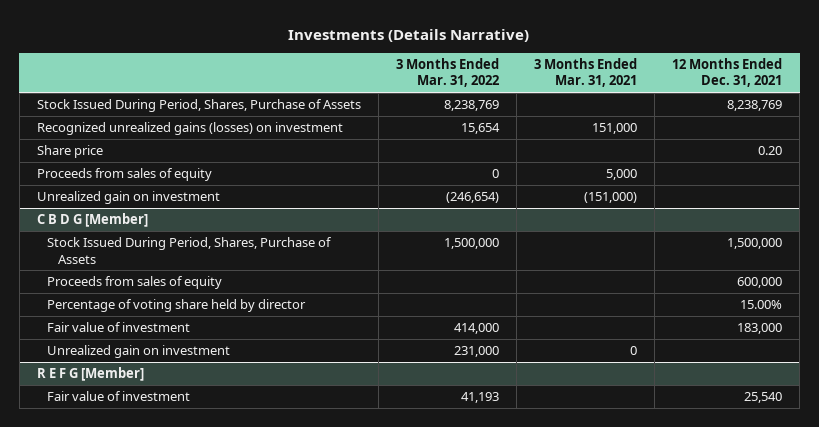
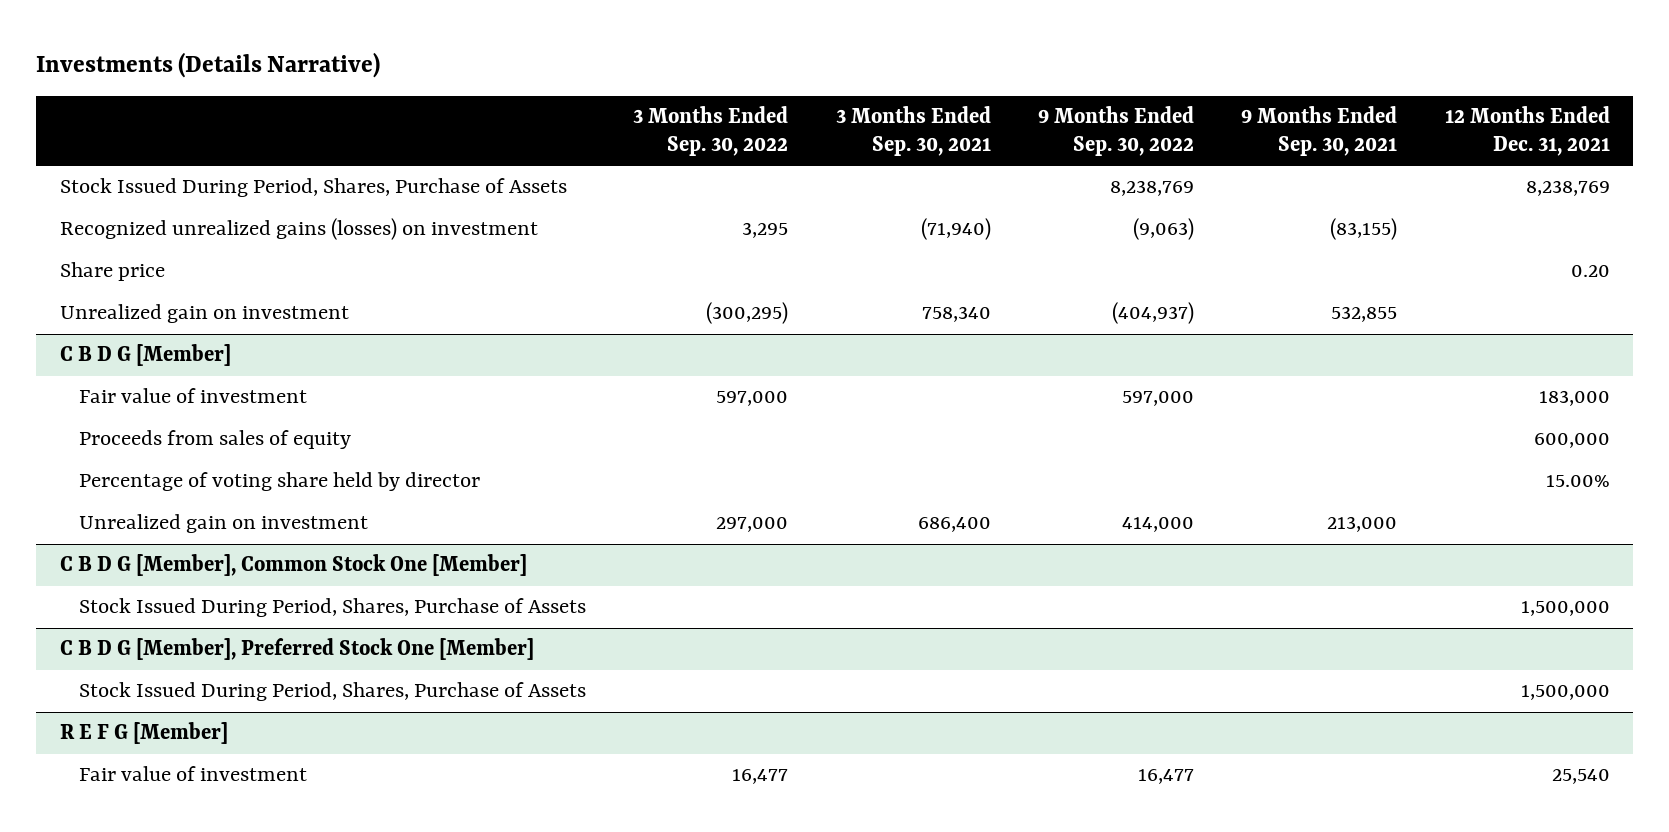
[395,57,499,88] 3 Months Ended Mar. 31, 2022 -> none
[534,57,638,88] 3 Months Ended Mar. 31, 2021 -> none
none -> [633,106,789,157] 3 Months Ended Sep. 30, 2022
none -> [835,106,991,157] 3 Months Ended Sep. 30, 2021
none -> [1037,106,1194,157] 9 Months Ended Sep. 30, 2022
none -> [1241,106,1398,157] 9 Months Ended Sep. 30, 2021
[36,168,212,182] Proceeds from sales of equity -> none
[47,237,333,264] Stock Issued During Period, Shares, Purchase of Assets -> none
[47,322,191,333] Fair value of investment -> [79,388,308,404] Fair value of investment
none -> [59,554,527,577] C B D G [Member], Common Stock One [Member]
none -> [79,598,587,618] Stock Issued During Period, Shares, Purchase of Assets
none -> [59,638,534,661] C B D G [Member], Preferred Stock One [Member]
none -> [79,682,587,702] Stock Issued During Period, Shares, Purchase of Assets

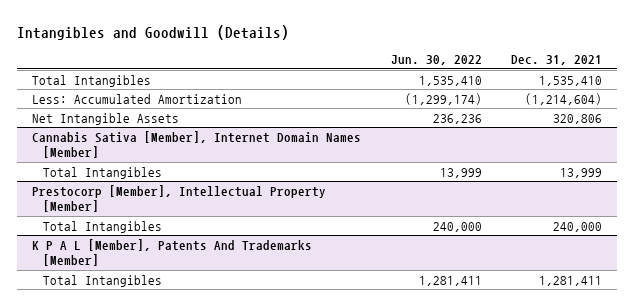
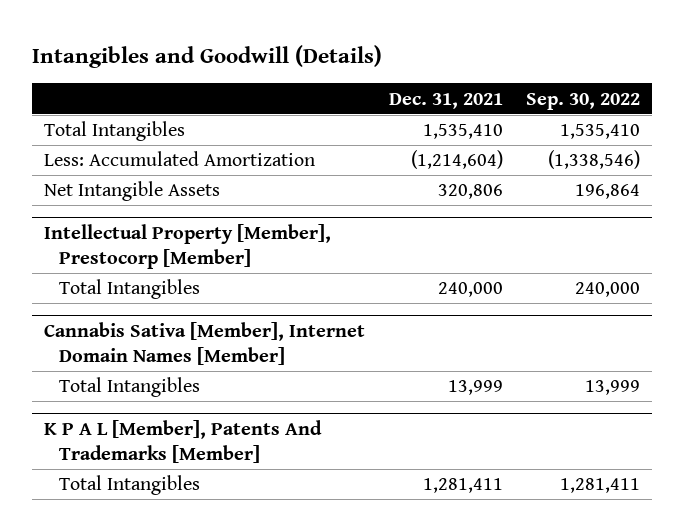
[390,55,482,66] Jun. 30, 2022 -> none
none -> [526,92,641,110] Sep. 30, 2022
none -> [43,223,331,269] Intellectual Property [Member], Prestocorp [Member]
none -> [59,279,201,300] Total Intangibles
[32,184,327,213] Prestocorp [Member], Intellectual Property [Member] -> none
[42,220,162,233] Total Intangibles -> none

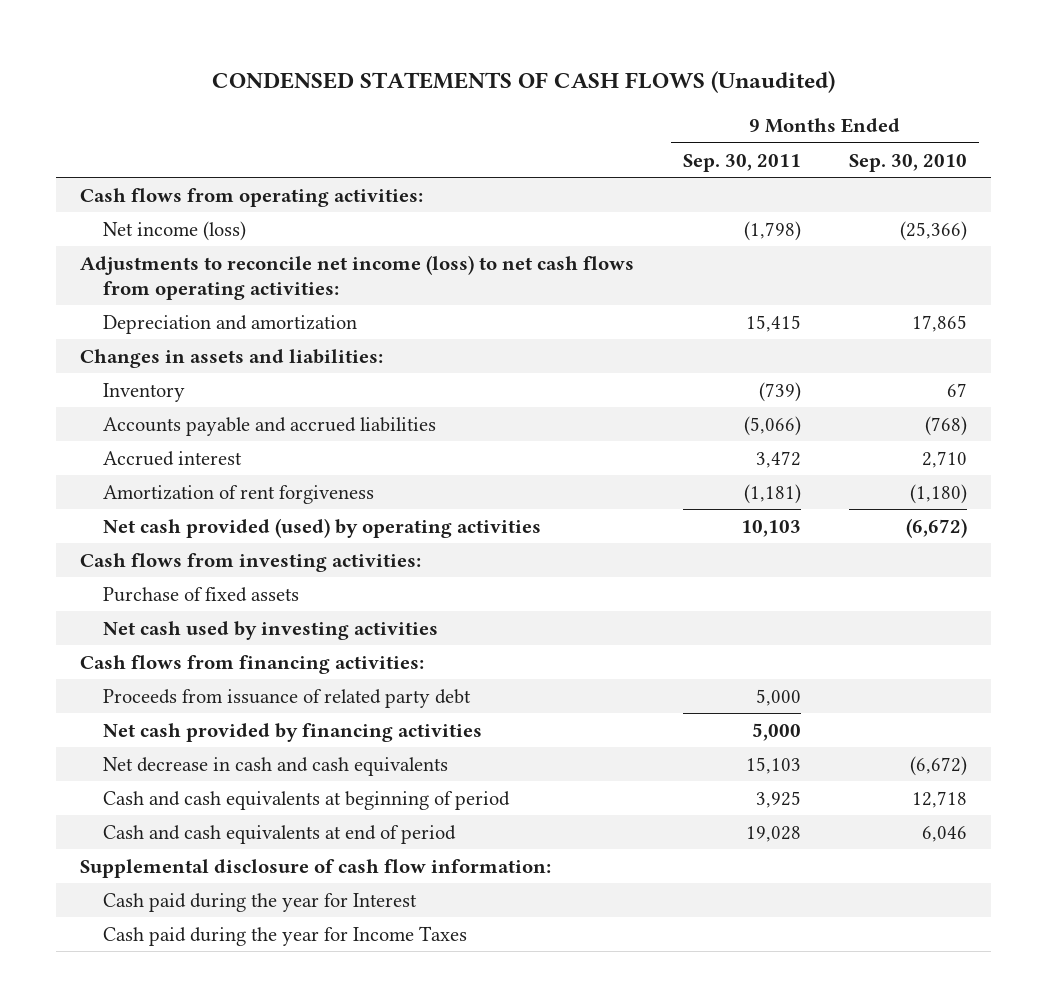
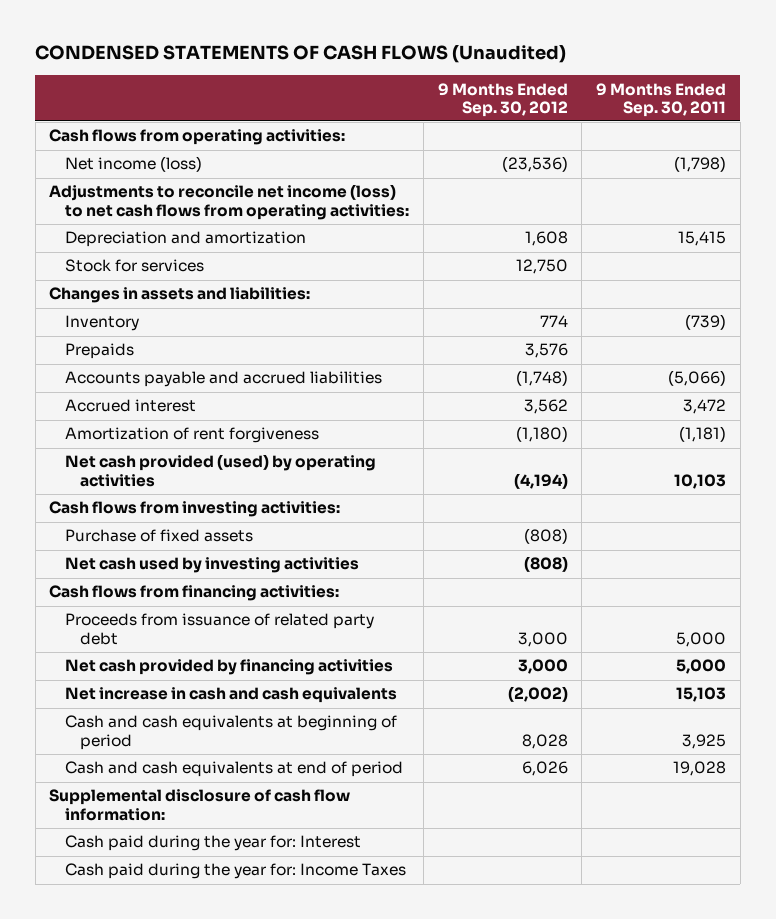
[848,153,967,172] Sep. 30, 2010 -> none
none -> [437,82,568,117] 9 Months Ended Sep. 30, 2012
none -> [64,259,204,273] Stock for services
none -> [64,343,134,360] Prepaids
[103,756,449,776] Net decrease in cash and cash equivalents -> [64,687,397,704] Net increase in cash and cash equivalents
[103,892,418,912] Cash paid during the year for Interest -> [64,835,361,852] Cash paid during the year for: Interest
[103,925,468,946] Cash paid during the year for Income Taxes -> [64,863,406,880] Cash paid during the year for: Income Taxes

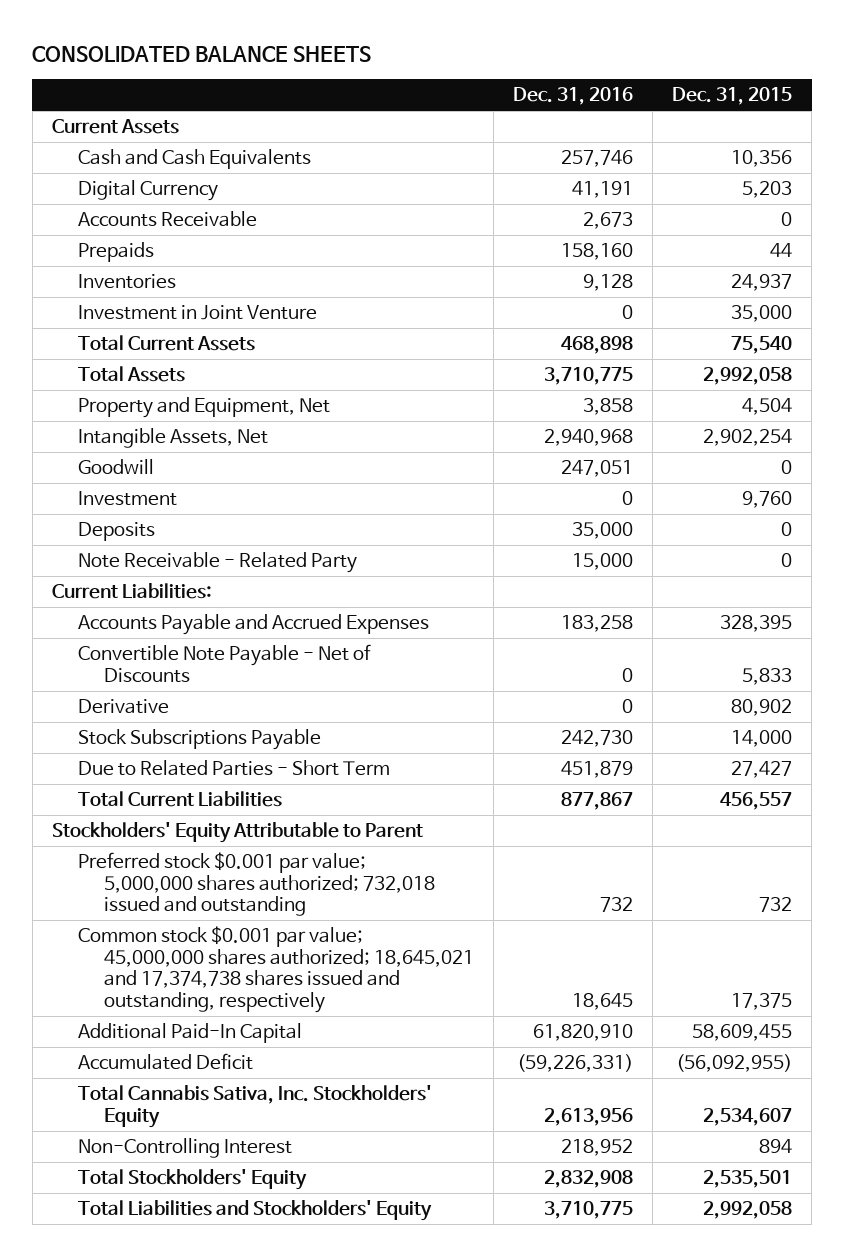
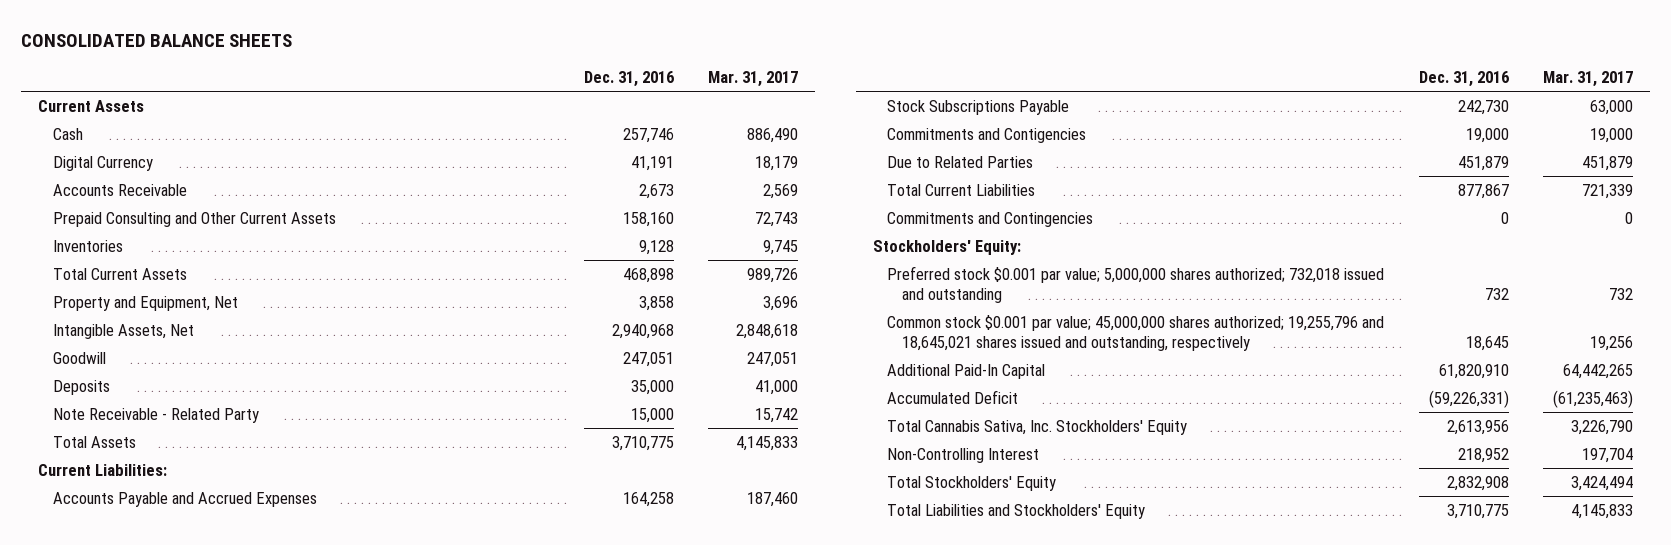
[672,87,793,106] Dec. 31, 2015 -> none
none -> [707,71,798,88] Mar. 31, 2017
[77,149,311,170] Cash and Cash Equivalents -> [52,127,83,140] Cash
[77,242,154,263] Prepaids -> [52,211,336,227] Prepaid Consulting and Other Current Assets
[77,305,317,321] Investment in Joint Venture -> none
[77,491,177,507] Investment -> none
[77,366,185,383] Total Assets -> [52,435,136,448] Total Assets
[77,644,371,683] Convertible Note Payable - Net of Discounts -> none
[77,699,169,715] Derivative -> none
[560,615,633,633] 183,258 -> [622,491,674,507] 164,258
none -> [887,127,1087,143] Commitments and Contigencies
[77,760,390,777] Due to Related Parties - Short Term -> [887,155,1034,168] Due to Related Parties
none -> [887,211,1094,227] Commitments and Contingencies
[51,822,423,844] Stockholders' Equity Attributable to Parent -> [873,239,1022,255] Stockholders' Equity:
[77,926,474,1013] Common stock $0.001 par value; 45,000,000 shares authorized; 18,645,021 and 17,374,738 shares issued and outstanding, respectively -> [887,314,1385,352] Common stock $0.001 par value; 45,000,000 shares authorized; 19,255,796 and 18,645,021 shares issued and outstanding, respectively

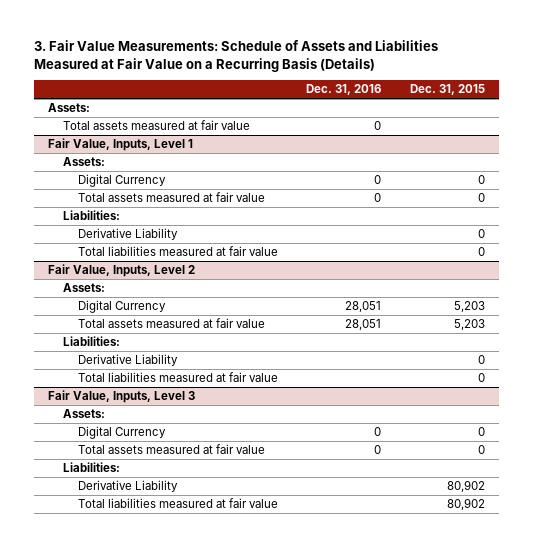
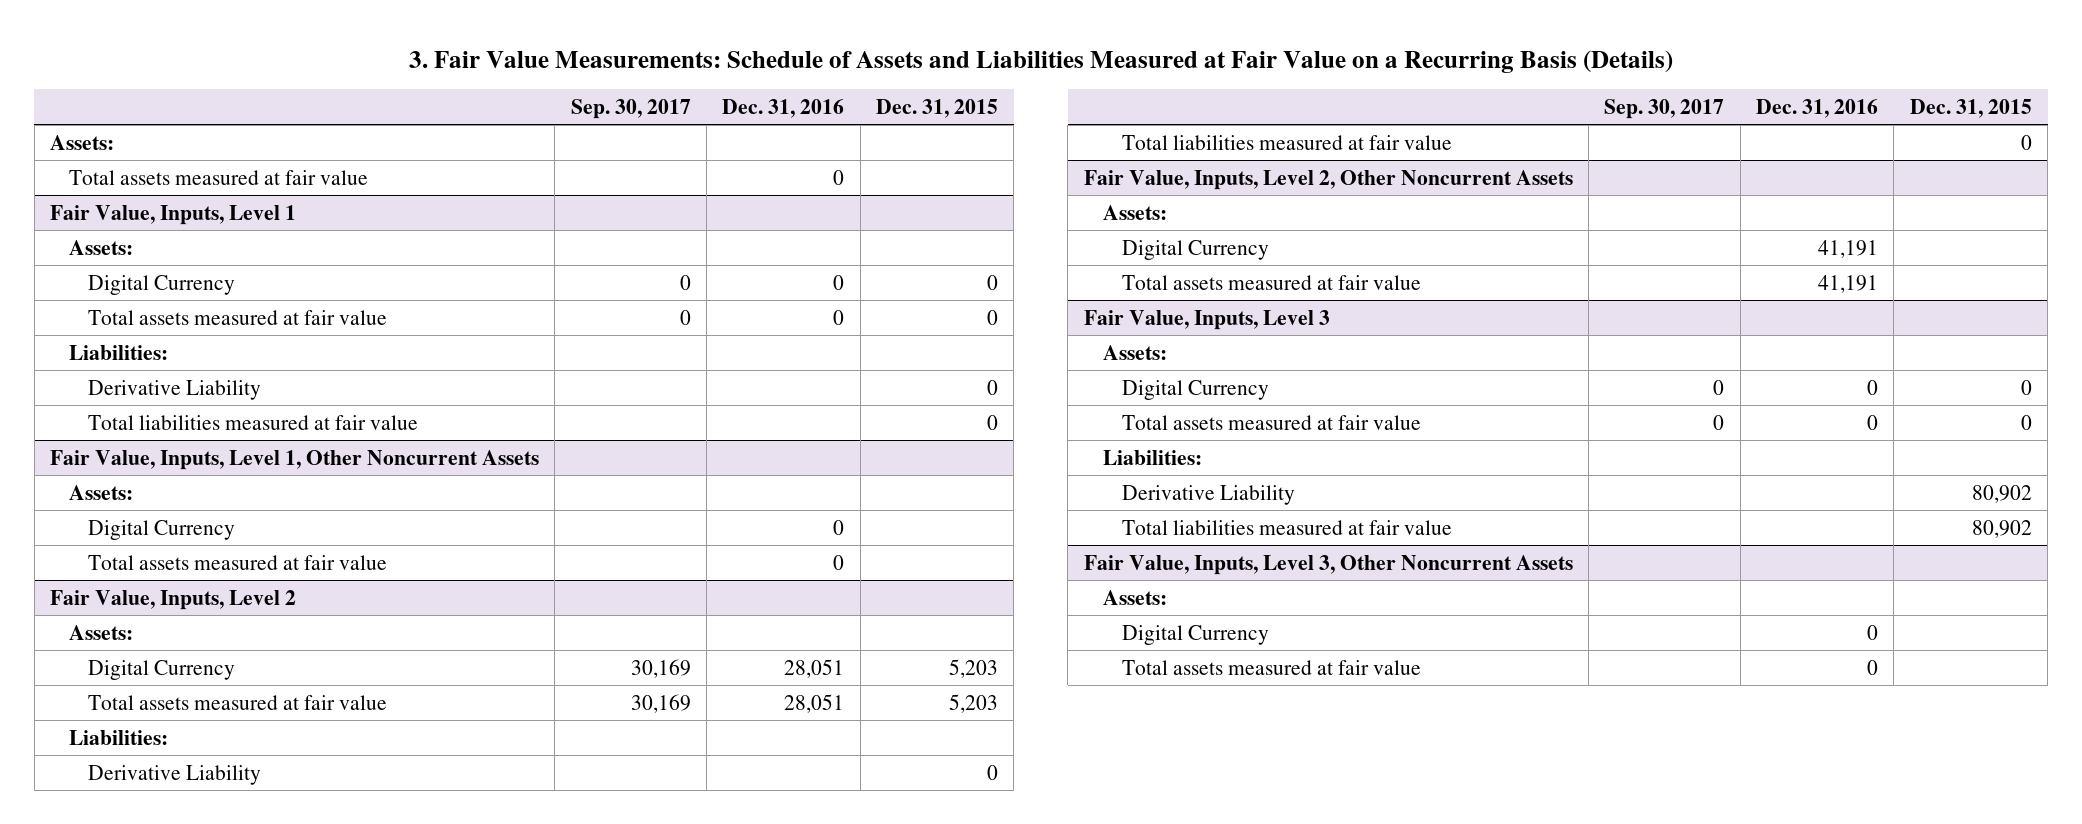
none -> [570,98,691,119] Sep. 30, 2017
none -> [50,449,540,470] Fair Value, Inputs, Level 1, Other Noncurrent Assets
none -> [69,484,134,500] Assets:
none -> [88,519,236,540] Digital Currency
none -> [88,554,388,570] Total assets measured at fair value
none -> [1083,169,1573,190] Fair Value, Inputs, Level 2, Other Noncurrent Assets
none -> [1102,204,1167,220] Assets:
none -> [1122,239,1270,260] Digital Currency
none -> [1122,274,1422,290] Total assets measured at fair value
none -> [1083,554,1573,575] Fair Value, Inputs, Level 3, Other Noncurrent Assets
none -> [1102,589,1167,605] Assets:
none -> [1122,624,1270,645] Digital Currency
none -> [1122,659,1422,675] Total assets measured at fair value

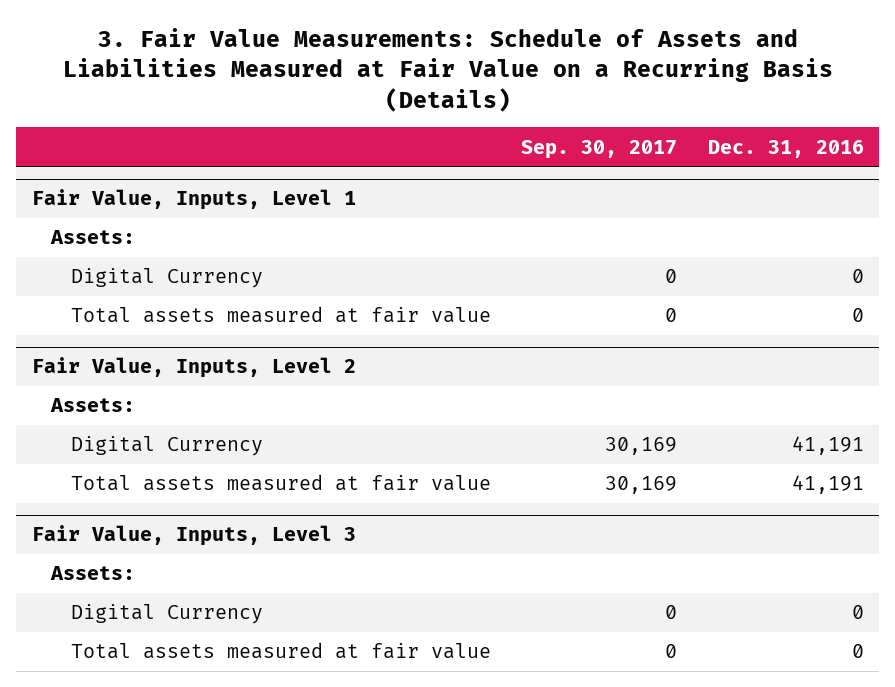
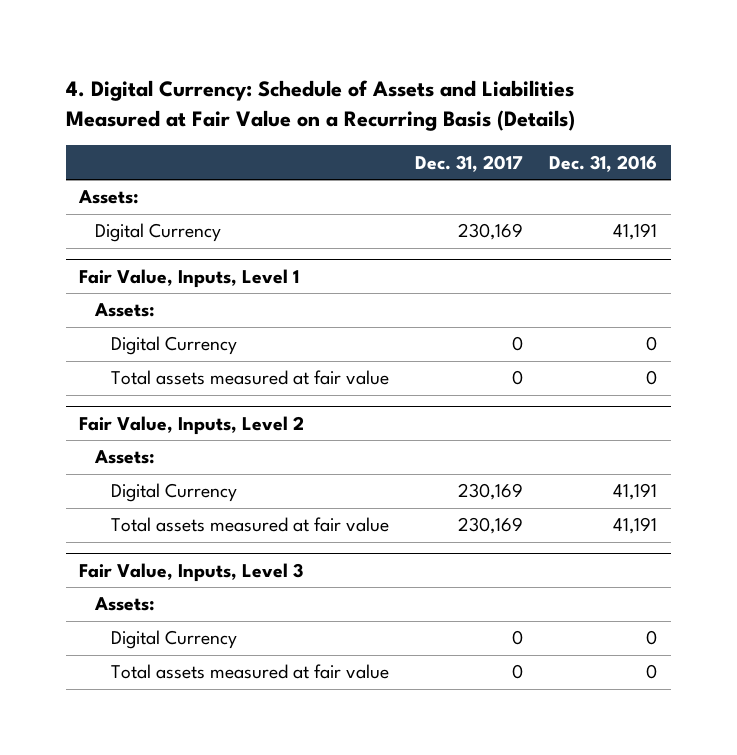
[62,27,833,112] 3. Fair Value Measurements: Schedule of Assets and Liabilities Measured at Fair Value on a Recurring Basis (Details) -> [66,80,576,132] 4. Digital Currency: Schedule of Assets and Liabilities Measured at Fair Value on a Recurring Basis (Details)
[521,139,678,159] Sep. 30, 2017 -> none
none -> [415,154,524,172] Dec. 31, 2017
none -> [78,190,140,205] Assets:
none -> [94,223,221,243] Digital Currency

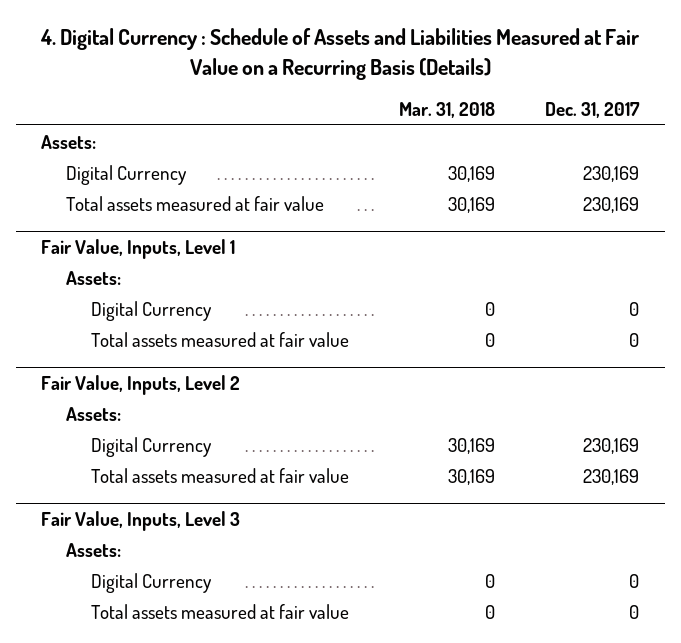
[66,80,576,132] 4. Digital Currency: Schedule of Assets and Liabilities Measured at Fair Value on a Recurring Basis (Details) -> [40,28,640,80] 4. Digital Currency : Schedule of Assets and Liabilities Measured at Fair Value on a Recurring Basis (Details)
[549,154,658,172] Dec. 31, 2016 -> none
none -> [399,102,496,119] Mar. 31, 2018
none -> [65,195,324,211] Total assets measured at fair value

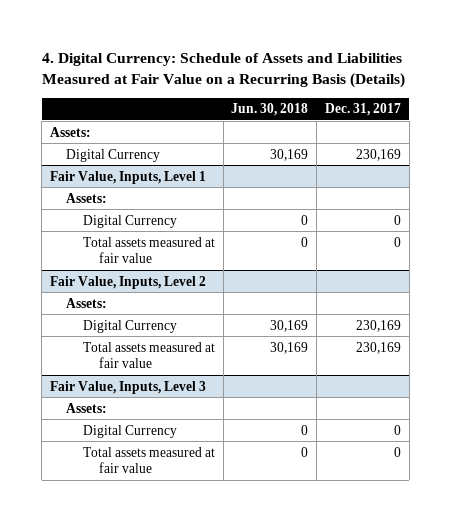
[40,28,640,80] 4. Digital Currency : Schedule of Assets and Liabilities Measured at Fair Value on a Recurring Basis (Details) -> [41,52,405,88] 4. Digital Currency: Schedule of Assets and Liabilities Measured at Fair Value on a Recurring Basis (Details)
[399,102,496,119] Mar. 31, 2018 -> none
none -> [231,103,309,117] Jun. 30, 2018
[65,195,324,211] Total assets measured at fair value -> none

